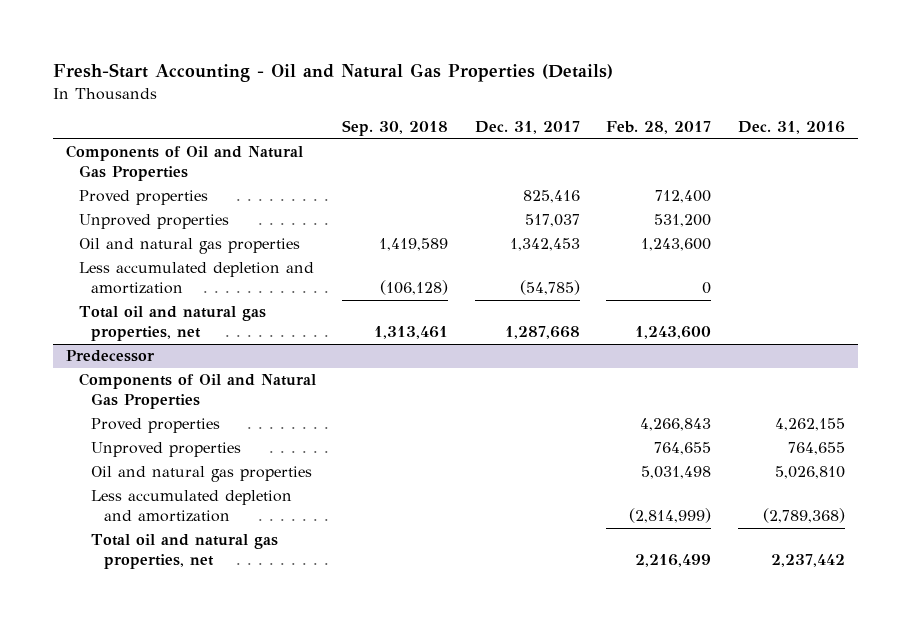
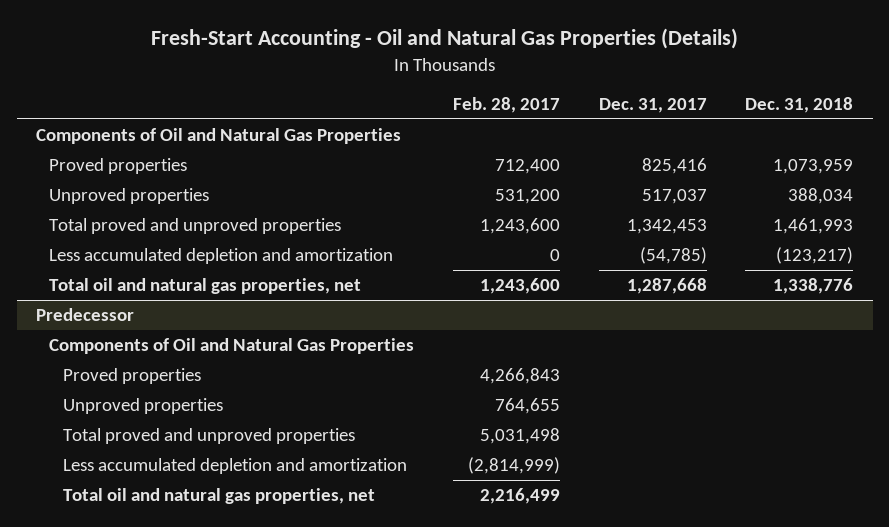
[342,119,449,136] Sep. 30, 2018 -> none
[737,120,845,134] Dec. 31, 2016 -> none
none -> [745,97,854,114] Dec. 31, 2018
[78,238,300,255] Oil and natural gas properties -> [49,217,342,234] Total proved and unproved properties
[91,466,313,483] Oil and natural gas properties -> [62,427,355,444] Total proved and unproved properties

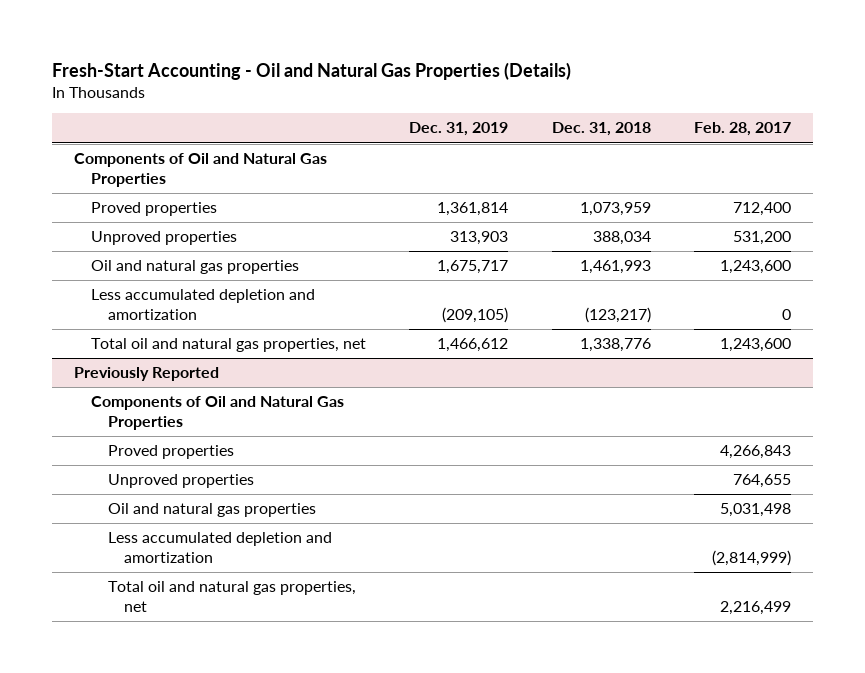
[598,98,707,114] Dec. 31, 2017 -> none
none -> [409,122,509,137] Dec. 31, 2019
[49,217,342,234] Total proved and unproved properties -> [90,260,299,275] Oil and natural gas properties
[35,307,134,321] Predecessor -> none
none -> [74,367,220,382] Previously Reported
[62,427,355,444] Total proved and unproved properties -> [107,503,316,518] Oil and natural gas properties

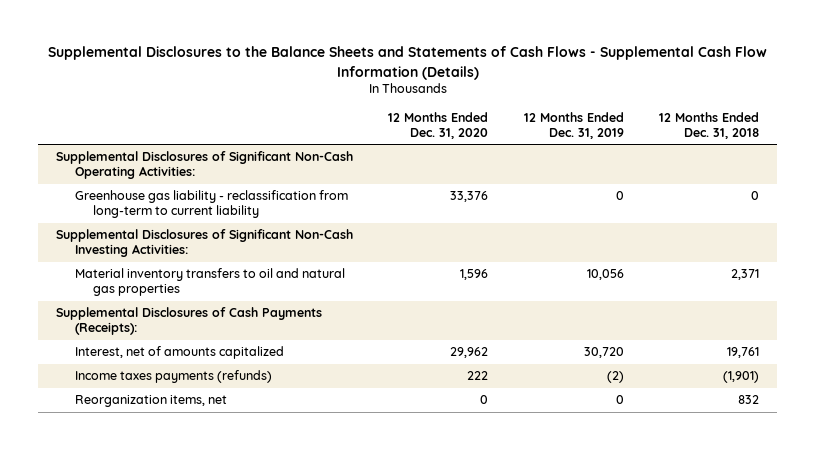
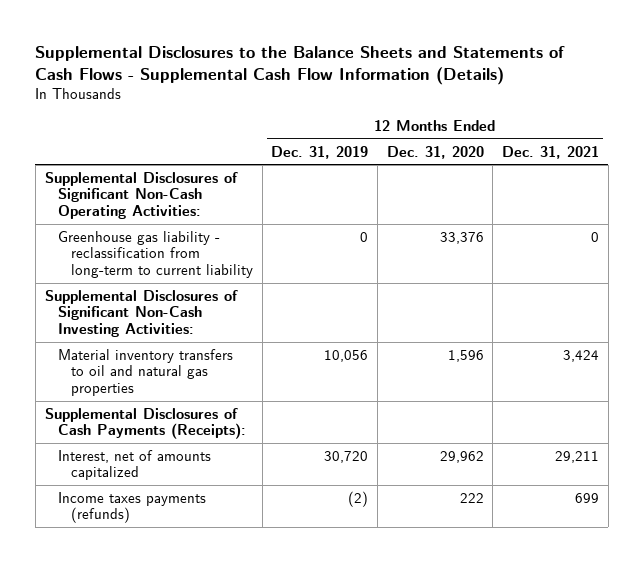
[659,112,760,139] 12 Months Ended Dec. 31, 2018 -> none
none -> [501,145,599,159] Dec. 31, 2021
[74,395,227,408] Reorganization items, net -> none

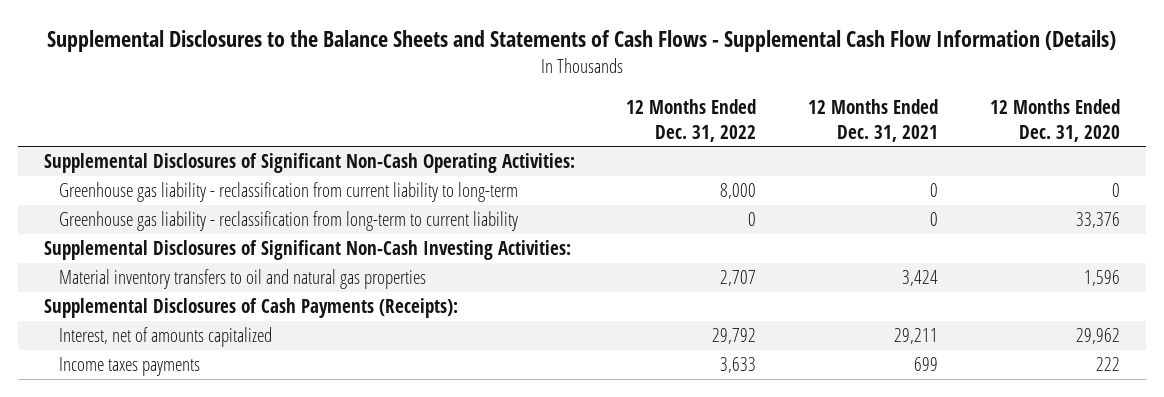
[271,145,369,159] Dec. 31, 2019 -> none
none -> [626,99,757,142] 12 Months Ended Dec. 31, 2022
none -> [59,182,519,203] Greenhouse gas liability - reclassification from current liability to long-term
[57,491,206,524] Income taxes payments (refunds) -> [59,357,201,377] Income taxes payments

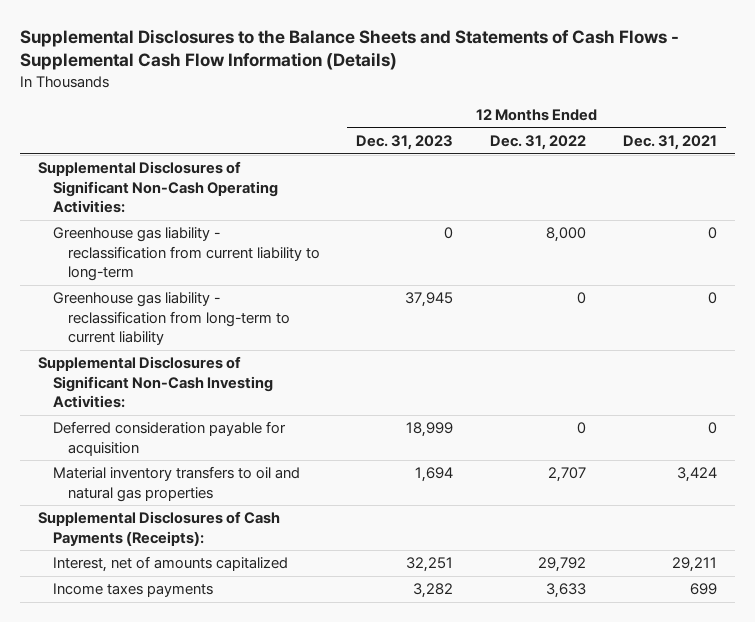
[990,99,1121,142] 12 Months Ended Dec. 31, 2020 -> none
none -> [356,135,454,151] Dec. 31, 2023
none -> [52,421,286,456] Deferred consideration payable for acquisition

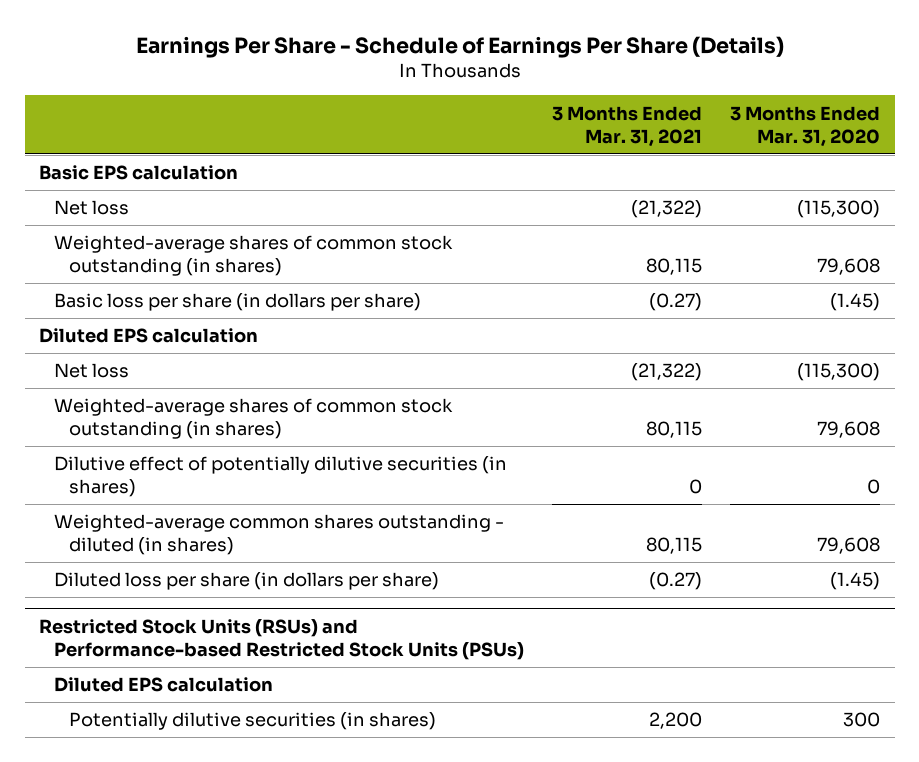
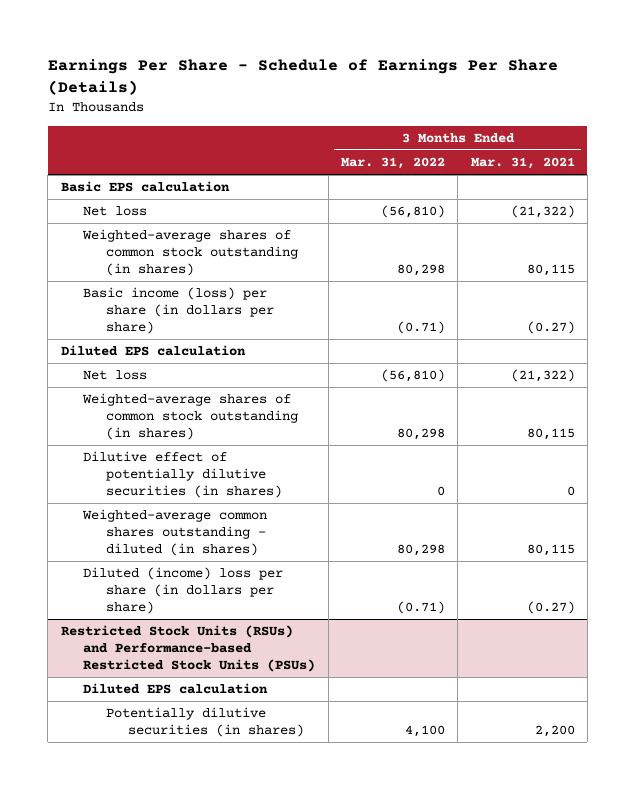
[730,105,881,147] 3 Months Ended Mar. 31, 2020 -> none
none -> [340,157,445,170] Mar. 31, 2022
[54,293,422,312] Basic loss per share (in dollars per share) -> [83,287,274,334] Basic income (loss) per share (in dollars per share)
[54,572,440,591] Diluted loss per share (in dollars per share) -> [83,567,284,614] Diluted (income) loss per share (in dollars per share)

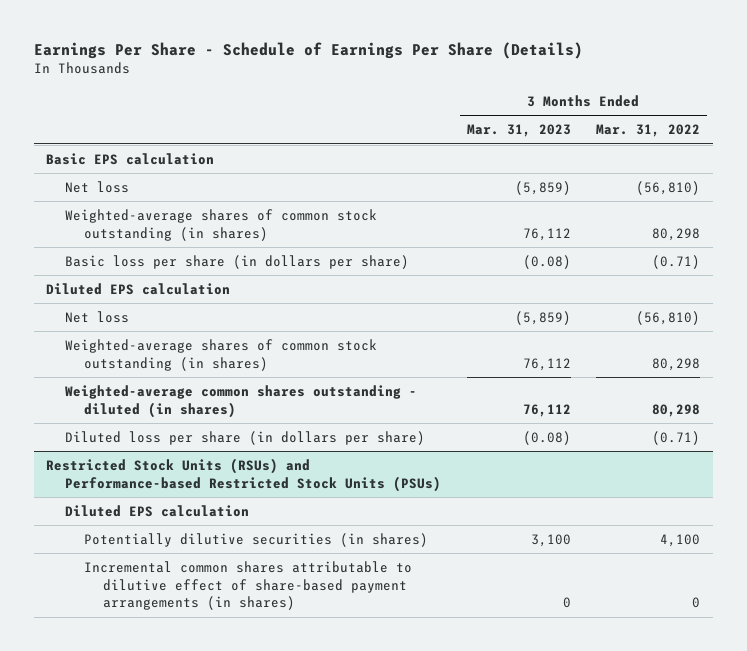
[470,157,575,170] Mar. 31, 2021 -> none
none -> [466,124,571,138] Mar. 31, 2023
[83,287,274,334] Basic income (loss) per share (in dollars per share) -> [65,255,410,270] Basic loss per share (in dollars per share)
[83,451,282,498] Dilutive effect of potentially dilutive securities (in shares) -> none
[83,567,284,614] Diluted (income) loss per share (in dollars per share) -> [65,431,426,446] Diluted loss per share (in dollars per share)
none -> [83,561,412,611] Incremental common shares attributable to dilutive effect of share-based payment arrangements (in shares)

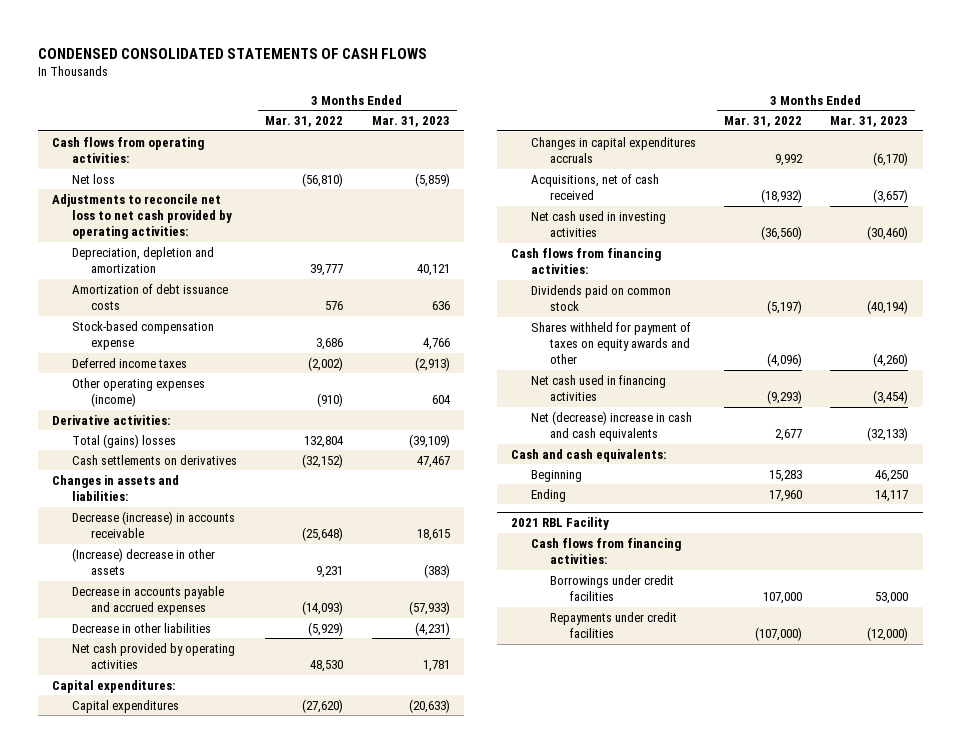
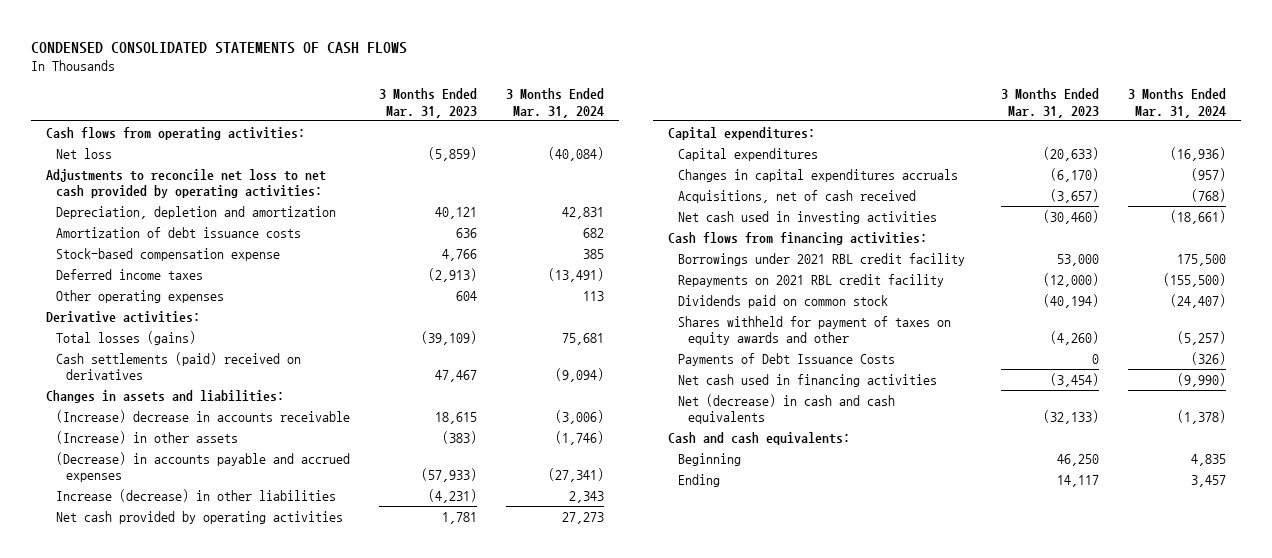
[265,116,344,128] Mar. 31, 2022 -> none
none -> [506,88,605,118] 3 Months Ended Mar. 31, 2024
[71,377,205,408] Other operating expenses (income) -> [55,289,224,303] Other operating expenses
[71,433,176,448] Total (gains) losses -> [55,330,196,345] Total losses (gains)
[71,454,237,465] Cash settlements on derivatives -> [55,351,301,380] Cash settlements (paid) received on derivatives
[71,510,235,539] Decrease (increase) in accounts receivable -> [55,409,350,423] (Increase) decrease in accounts receivable
[71,547,215,576] (Increase) decrease in other assets -> [55,430,238,444] (Increase) in other assets
[71,585,224,616] Decrease in accounts payable and accrued expenses -> [55,451,350,482] (Decrease) in accounts payable and accrued expenses
[71,622,211,633] Decrease in other liabilities -> [55,488,336,502] Increase (decrease) in other liabilities
none -> [677,252,965,266] Borrowings under 2021 RBL credit facility
none -> [677,273,944,287] Repayments on 2021 RBL credit facility
none -> [677,352,895,366] Payments of Debt Issuance Costs
[530,410,692,442] Net (decrease) increase in cash and cash equivalents -> [677,393,895,424] Net (decrease) in cash and cash equivalents
[511,517,610,531] 2021 RBL Facility -> none
[530,537,681,565] Cash flows from financing activities: -> none
[550,574,675,602] Borrowings under credit facilities -> none
[550,611,678,639] Repayments under credit facilities -> none

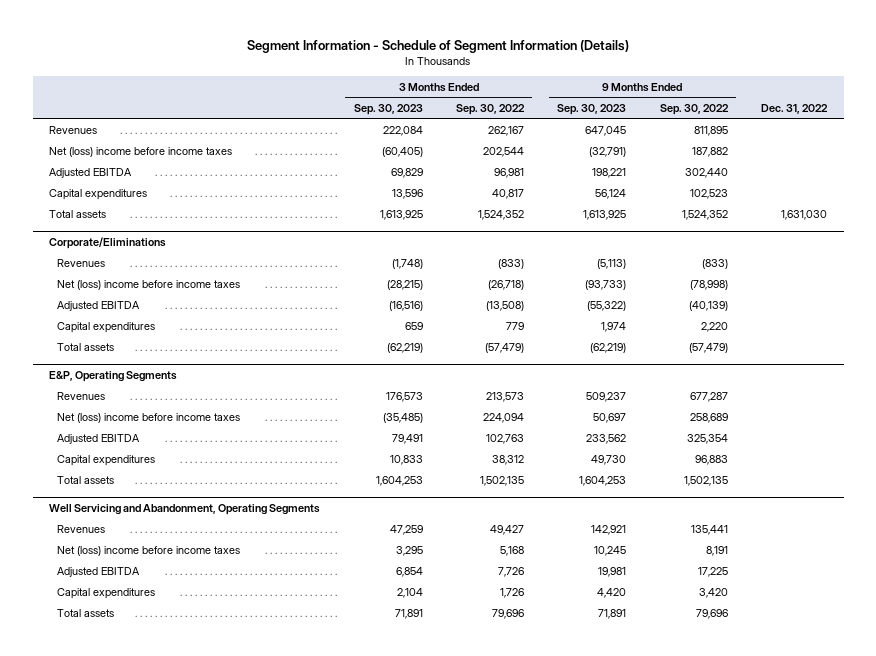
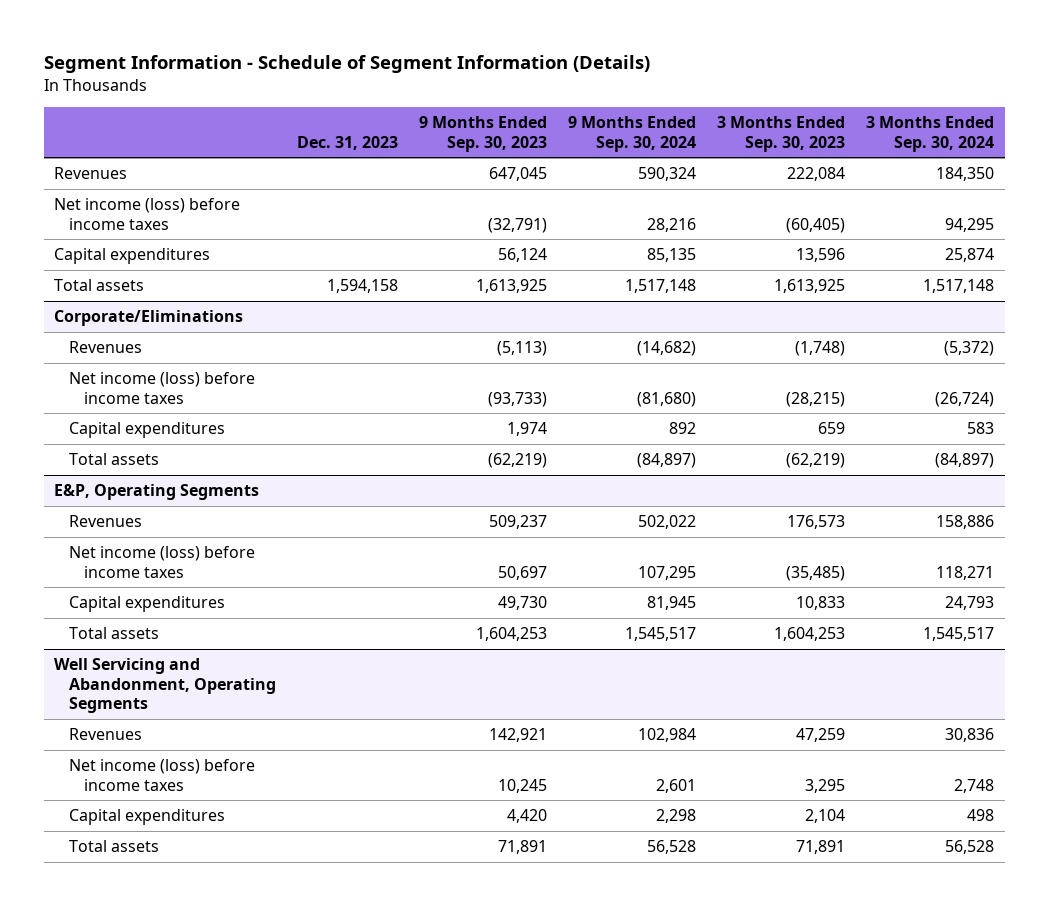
[455,103,525,115] Sep. 30, 2022 -> none
[659,103,729,115] Sep. 30, 2022 -> none
[760,103,828,114] Dec. 31, 2022 -> none
none -> [297,135,399,150] Dec. 31, 2023
none -> [568,116,697,152] 9 Months Ended Sep. 30, 2024
none -> [866,116,995,152] 3 Months Ended Sep. 30, 2024
[49,167,133,178] Adjusted EBITDA -> none
[49,146,233,157] Net (loss) income before income taxes -> [54,198,241,230] Net income (loss) before income taxes
[57,300,141,311] Adjusted EBITDA -> none
[57,279,241,290] Net (loss) income before income taxes -> [69,372,256,404] Net income (loss) before income taxes
[57,433,141,444] Adjusted EBITDA -> none
[57,412,241,423] Net (loss) income before income taxes -> [69,546,256,578] Net income (loss) before income taxes
[57,566,141,577] Adjusted EBITDA -> none
[57,545,241,556] Net (loss) income before income taxes -> [69,759,256,791] Net income (loss) before income taxes

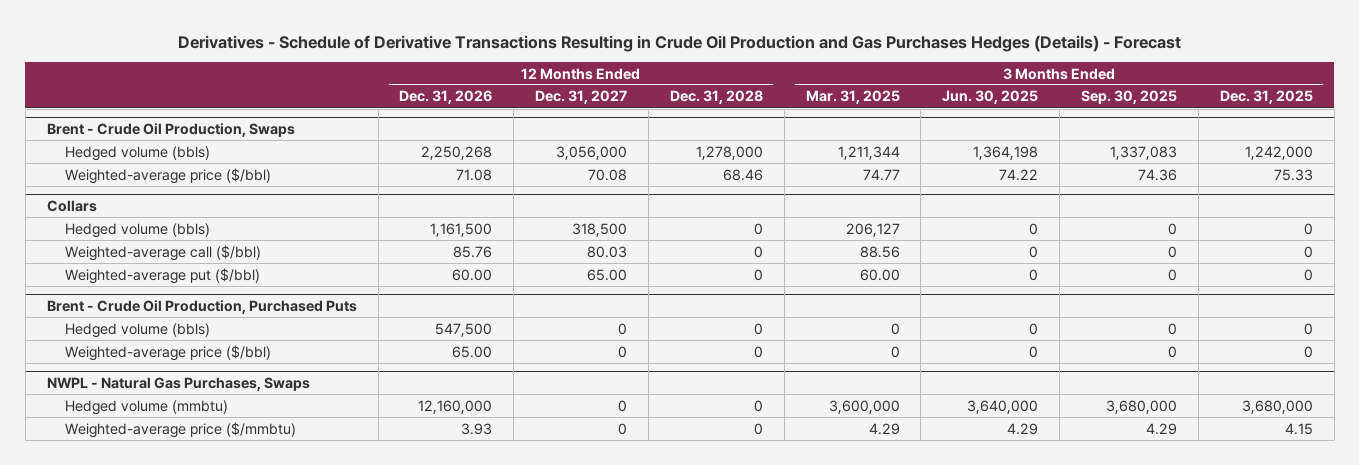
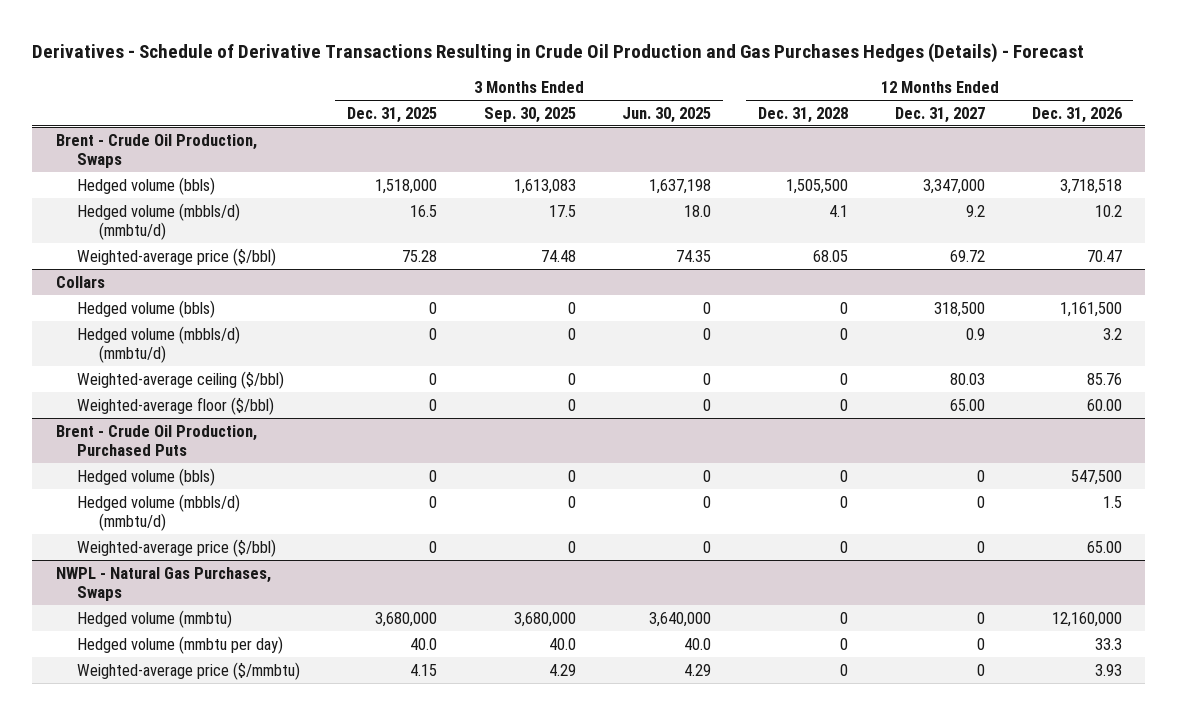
[805,90,900,105] Mar. 31, 2025 -> none
[421,145,493,160] 2,250,268 -> [1059,178,1122,194] 3,718,518
[556,145,628,160] 3,056,000 -> [922,178,985,194] 3,347,000
[695,145,763,160] 1,278,000 -> [786,178,849,194] 1,505,500
[973,145,1039,160] 1,364,198 -> [649,178,712,194] 1,637,198
[1109,145,1177,160] 1,337,083 -> [513,178,576,194] 1,613,083
[1244,145,1313,160] 1,242,000 -> [375,178,438,194] 1,518,000
none -> [77,202,241,240] Hedged volume (mbbls/d) (mmbtu/d)
[456,168,493,181] 71.08 -> [1086,249,1122,262] 70.47
[588,168,628,181] 70.08 -> [949,249,985,262] 69.72
[722,168,763,181] 68.46 -> [813,249,849,262] 68.05
[999,168,1039,181] 74.22 -> [676,249,712,262] 74.35
[1137,168,1177,181] 74.36 -> [540,249,576,262] 74.48
[1273,168,1313,181] 75.33 -> [402,249,438,262] 75.28
none -> [77,325,241,363] Hedged volume (mbbls/d) (mmbtu/d)
[65,244,262,261] Weighted-average call ($/bbl) -> [77,370,285,389] Weighted-average ceiling ($/bbl)
[65,267,261,284] Weighted-average put ($/bbl) -> [77,396,275,415] Weighted-average floor ($/bbl)
none -> [77,493,241,531] Hedged volume (mbbls/d) (mmbtu/d)
none -> [77,635,284,654] Hedged volume (mmbtu per day)

